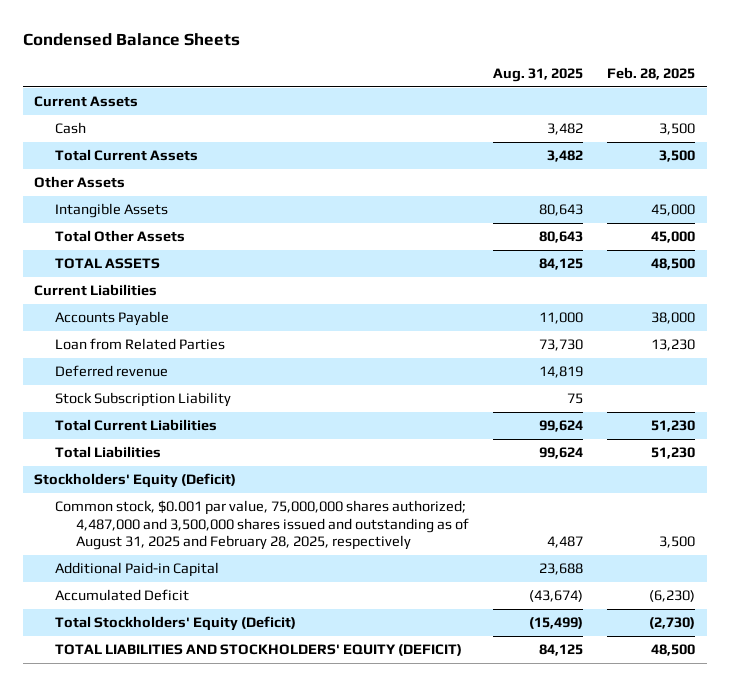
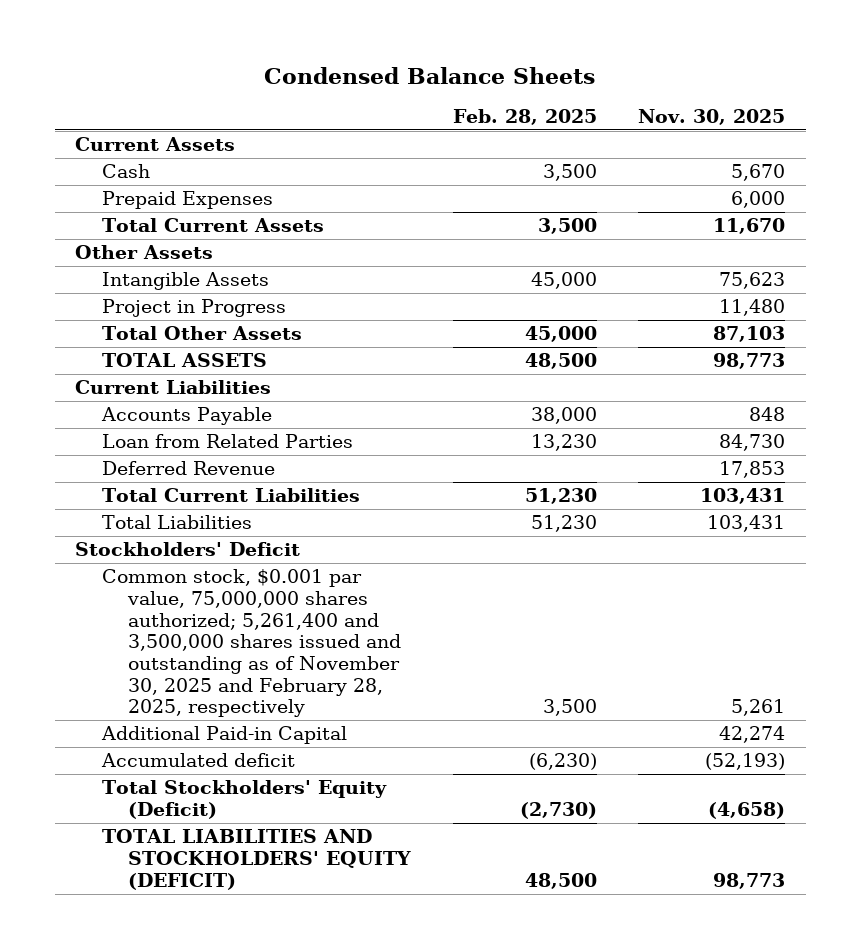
[493,67,584,82] Aug. 31, 2025 -> none
none -> [638,108,786,125] Nov. 30, 2025
none -> [101,191,273,210] Prepaid Expenses
none -> [101,299,286,318] Project in Progress
[55,392,232,408] Stock Subscription Liability -> none
[55,365,169,378] Deferred revenue -> [101,461,275,476] Deferred Revenue
[34,473,237,489] Stockholders' Equity (Deficit) -> [75,542,301,557] Stockholders' Deficit
[55,500,470,551] Common stock, $0.001 par value, 75,000,000 shares authorized; 4,487,000 and 3,500,000 shares issued and outstanding as of August 31, 2025 and February 28, 2025, respectively -> [101,569,402,718] Common stock, $0.001 par value, 75,000,000 shares authorized; 5,261,400 and 3,500,000 shares issued and outstanding as of November 30, 2025 and February 28, 2025, respectively
[55,589,190,602] Accumulated Deficit -> [100,753,295,768] Accumulated deficit

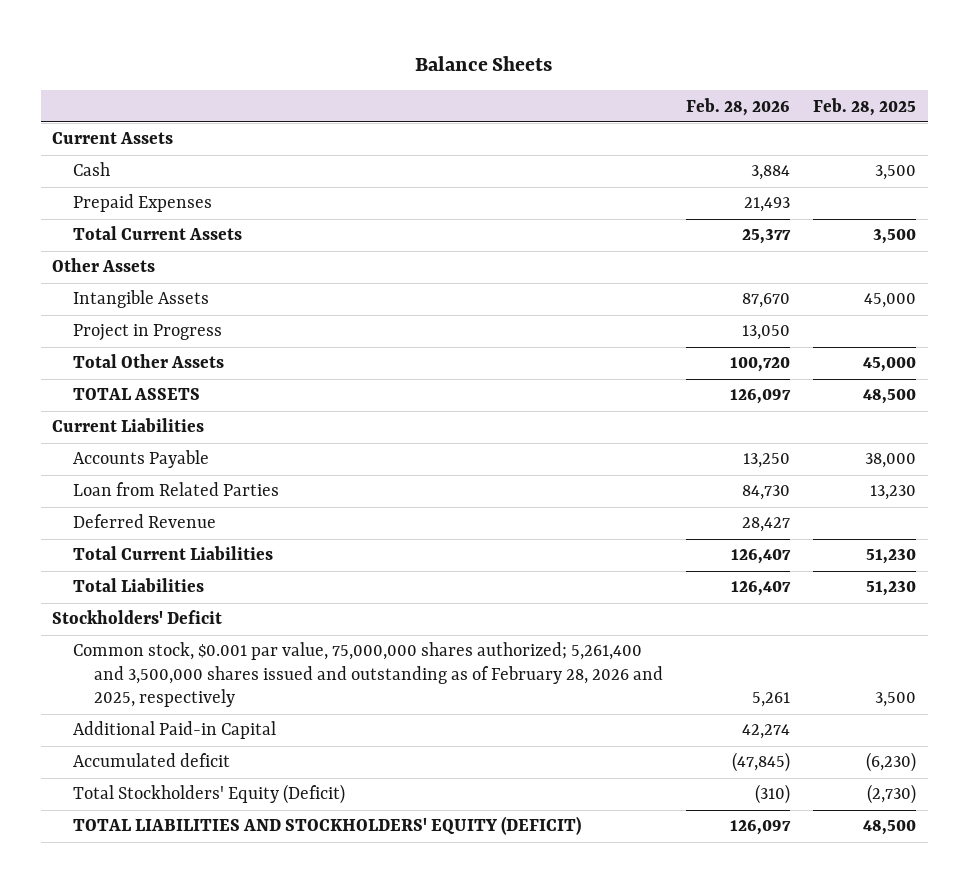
[264,66,596,84] Condensed Balance Sheets -> [415,55,553,71] Balance Sheets
[638,108,786,125] Nov. 30, 2025 -> none
none -> [685,97,790,116] Feb. 28, 2026
[101,569,402,718] Common stock, $0.001 par value, 75,000,000 shares authorized; 5,261,400 and 3,500,000 shares issued and outstanding as of November 30, 2025 and February 28, 2025, respectively -> [72,642,663,708] Common stock, $0.001 par value, 75,000,000 shares authorized; 5,261,400 and 3,500,000 shares issued and outstanding as of February 28, 2026 and 2025, respectively

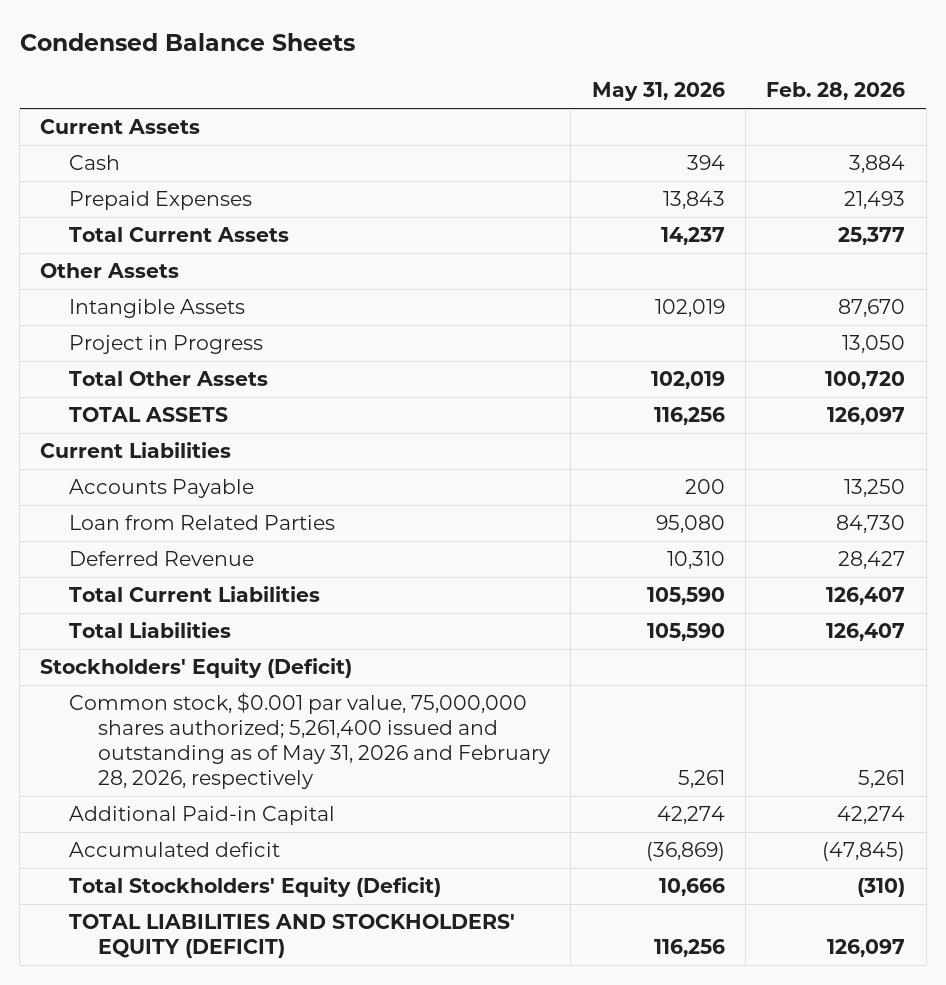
[415,55,553,71] Balance Sheets -> [19,33,355,52] Condensed Balance Sheets
[813,97,917,116] Feb. 28, 2025 -> none
none -> [591,82,725,102] May 31, 2026
[52,610,223,625] Stockholders' Deficit -> [40,658,353,679] Stockholders' Equity (Deficit)
[72,642,663,708] Common stock, $0.001 par value, 75,000,000 shares authorized; 5,261,400 and 3,500,000 shares issued and outstanding as of February 28, 2026 and 2025, respectively -> [69,692,551,789] Common stock, $0.001 par value, 75,000,000 shares authorized; 5,261,400 issued and outstanding as of May 31, 2026 and February 28, 2026, respectively

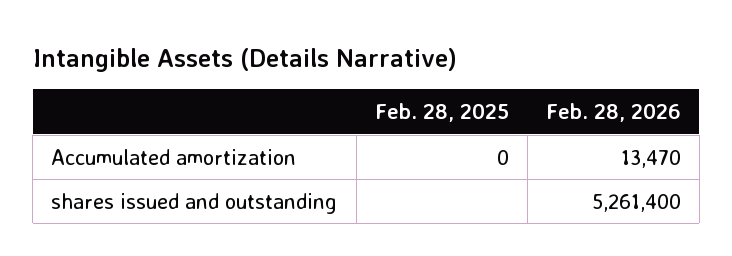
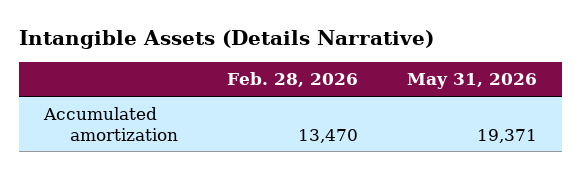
[374,102,509,122] Feb. 28, 2025 -> none
none -> [407,73,538,90] May 31, 2026
[51,192,338,214] shares issued and outstanding -> none

